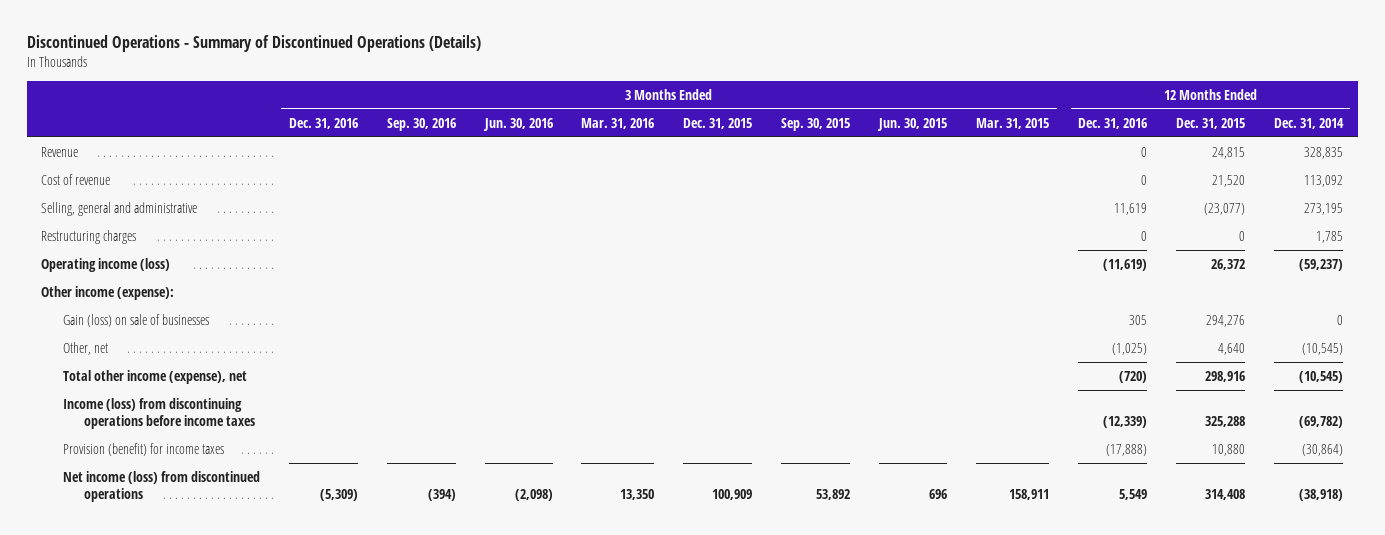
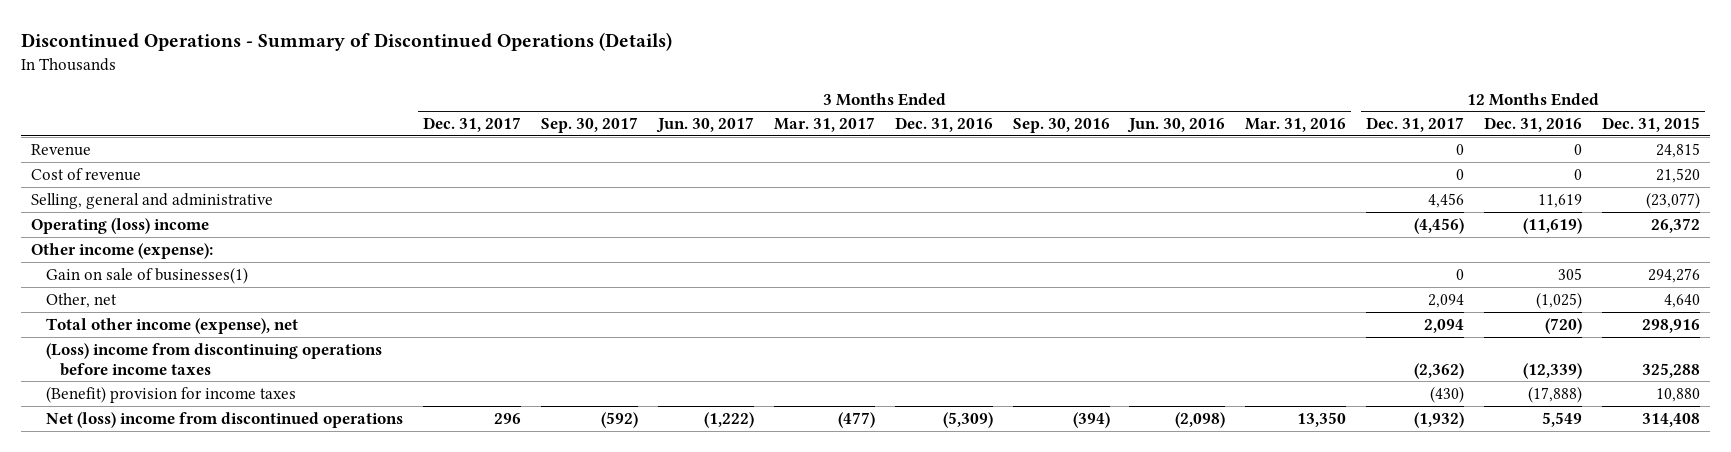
[683,117,753,129] Dec. 31, 2015 -> none
[781,117,851,131] Sep. 30, 2015 -> none
[877,117,948,131] Jun. 30, 2015 -> none
[976,117,1050,129] Mar. 31, 2015 -> none
[1274,117,1345,129] Dec. 31, 2014 -> none
none -> [422,117,521,133] Dec. 31, 2017
none -> [540,117,638,134] Sep. 30, 2017
none -> [655,117,754,134] Jun. 30, 2017
none -> [773,117,875,133] Mar. 31, 2017
none -> [1366,117,1465,133] Dec. 31, 2017
[41,229,137,244] Restructuring charges -> none
[41,257,171,272] Operating income (loss) -> [31,217,210,234] Operating (loss) income
[62,313,209,327] Gain (loss) on sale of businesses -> [45,266,248,284] Gain on sale of businesses(1)
[62,397,256,430] Income (loss) from discontinuing operations before income taxes -> [45,342,382,376] (Loss) income from discontinuing operations before income taxes
[62,442,224,456] Provision (benefit) for income taxes -> [45,385,296,403] (Benefit) provision for income taxes
[62,470,260,503] Net income (loss) from discontinued operations -> [45,411,403,428] Net (loss) income from discontinued operations

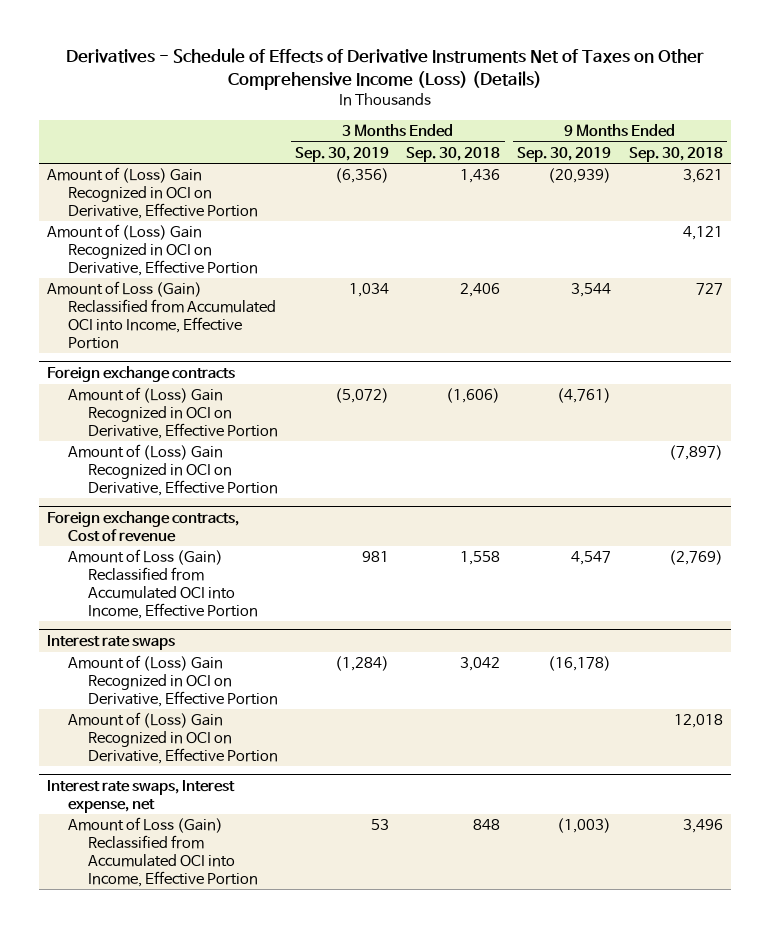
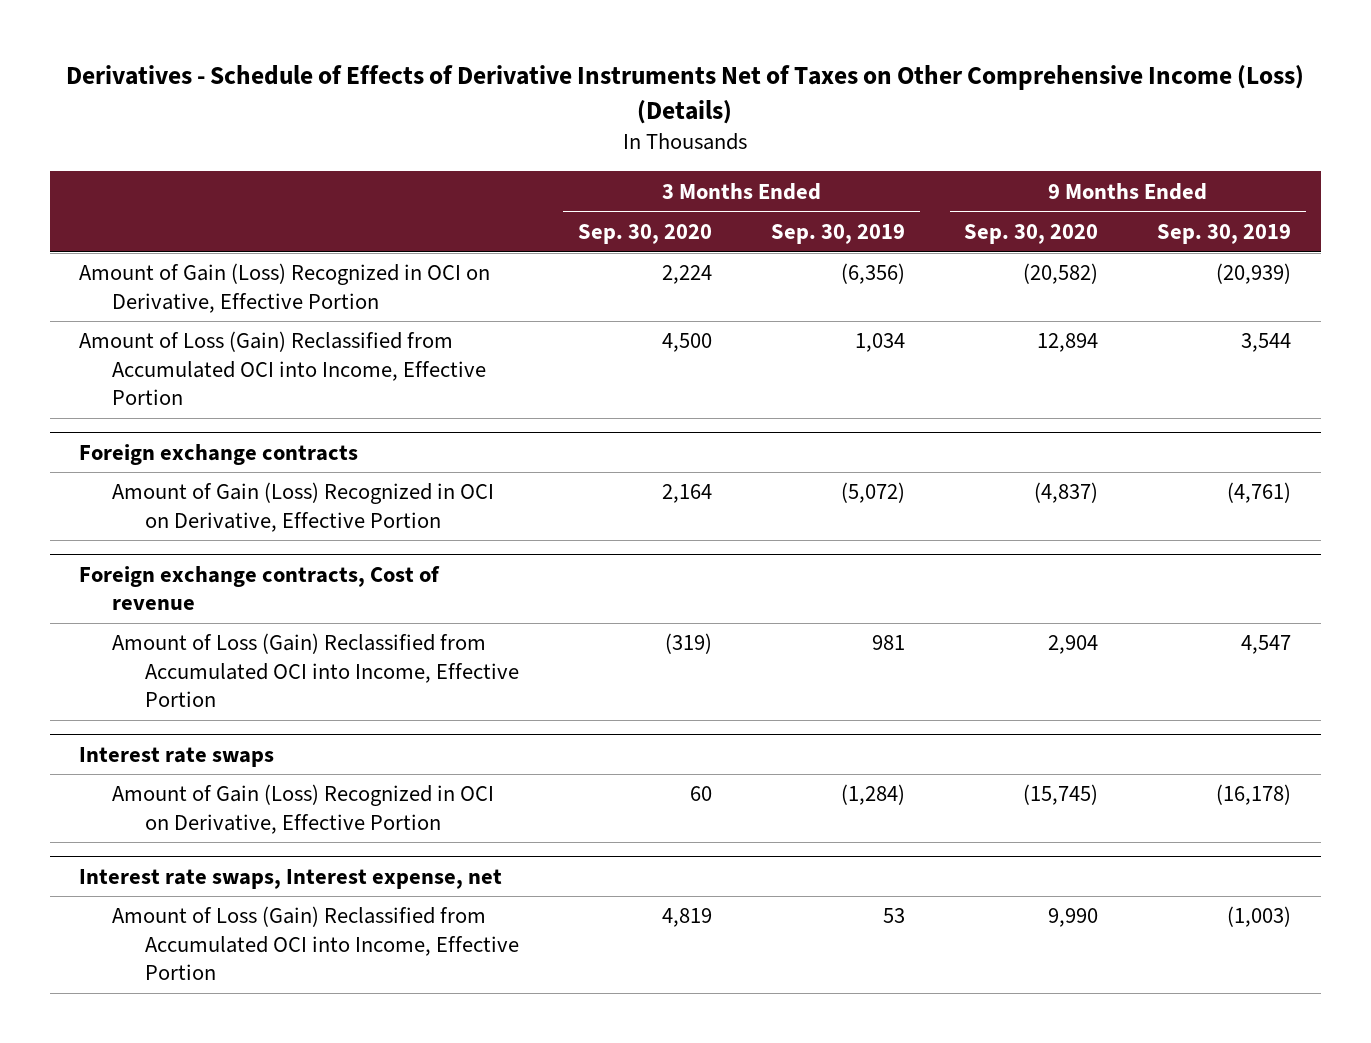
[406,146,501,162] Sep. 30, 2018 -> none
[628,146,723,162] Sep. 30, 2018 -> none
none -> [578,224,713,245] Sep. 30, 2020
none -> [964,224,1099,245] Sep. 30, 2020
[47,224,258,276] Amount of (Loss) Gain Recognized in OCI on Derivative, Effective Portion -> none
[47,167,258,219] Amount of (Loss) Gain Recognized in OCI on Derivative, Effective Portion -> [79,263,491,313] Amount of Gain (Loss) Recognized in OCI on Derivative, Effective Portion
[67,444,278,496] Amount of (Loss) Gain Recognized in OCI on Derivative, Effective Portion -> none
[67,387,278,439] Amount of (Loss) Gain Recognized in OCI on Derivative, Effective Portion -> [112,482,495,532] Amount of Gain (Loss) Recognized in OCI on Derivative, Effective Portion
[67,712,278,764] Amount of (Loss) Gain Recognized in OCI on Derivative, Effective Portion -> none
[67,655,278,707] Amount of (Loss) Gain Recognized in OCI on Derivative, Effective Portion -> [112,784,495,834] Amount of Gain (Loss) Recognized in OCI on Derivative, Effective Portion

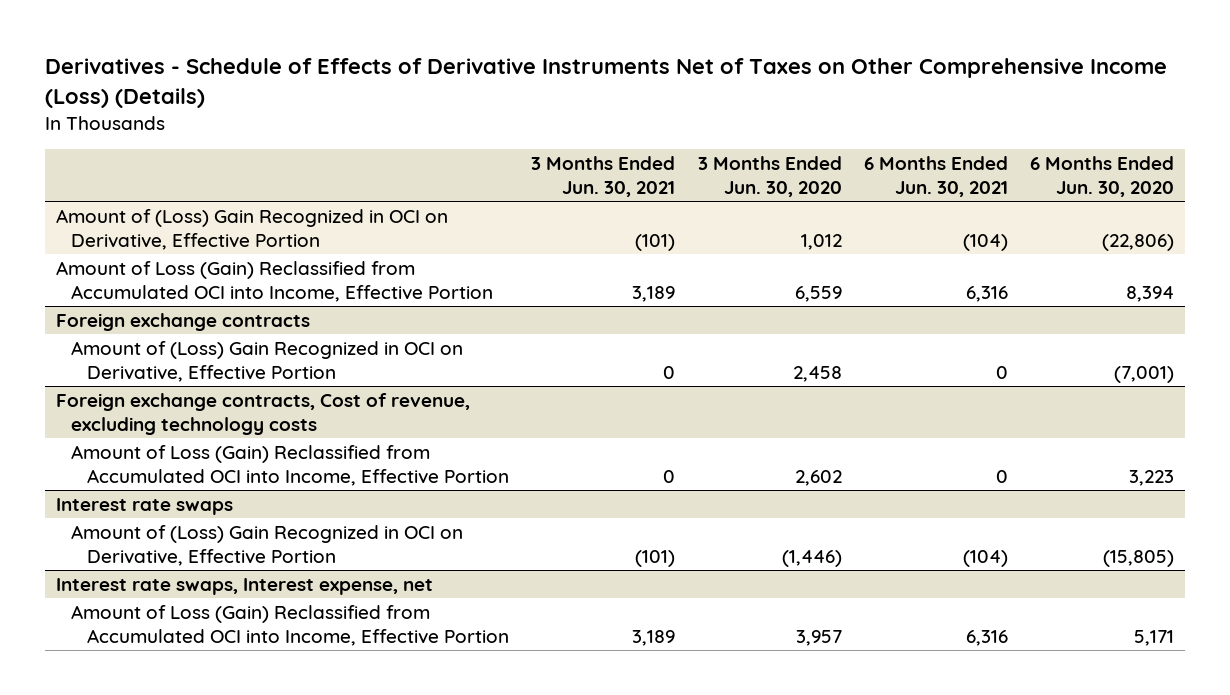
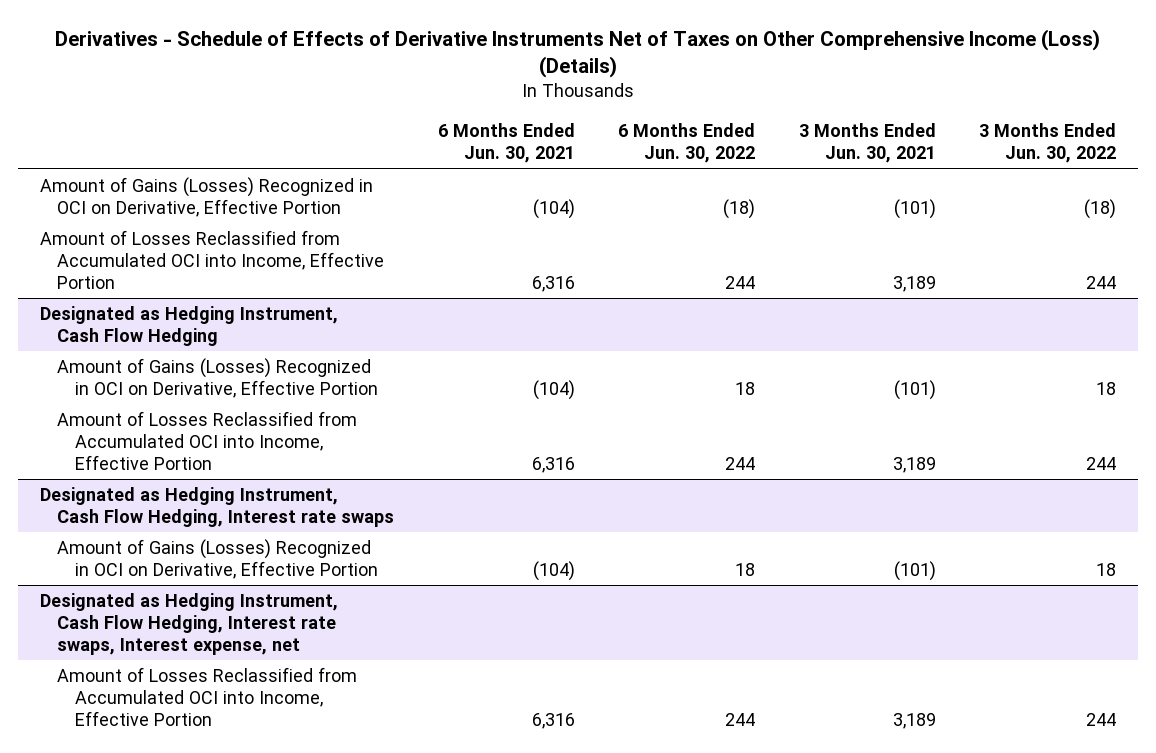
[697,156,842,197] 3 Months Ended Jun. 30, 2020 -> none
[1029,156,1174,197] 6 Months Ended Jun. 30, 2020 -> none
none -> [618,123,756,164] 6 Months Ended Jun. 30, 2022
none -> [979,123,1117,164] 3 Months Ended Jun. 30, 2022
[55,312,310,331] Foreign exchange contracts -> none
[55,392,470,435] Foreign exchange contracts, Cost of revenue, excluding technology costs -> none
[55,497,233,515] Interest rate swaps -> none
[55,577,433,595] Interest rate swaps, Interest expense, net -> none
[55,208,448,250] Amount of (Loss) Gain Recognized in OCI on Derivative, Effective Portion -> [39,177,373,217] Amount of Gains (Losses) Recognized in OCI on Derivative, Effective Portion
[55,260,494,302] Amount of Loss (Gain) Reclassified from Accumulated OCI into Income, Effective Portion -> [39,230,385,289] Amount of Losses Reclassified from Accumulated OCI into Income, Effective Portion
none -> [39,306,338,346] Designated as Hedging Instrument, Cash Flow Hedging
[71,340,464,382] Amount of (Loss) Gain Recognized in OCI on Derivative, Effective Portion -> [57,358,379,398] Amount of Gains (Losses) Recognized in OCI on Derivative, Effective Portion
[663,365,676,379] 0 -> [893,379,936,400] (101)
[995,365,1008,379] 0 -> [532,379,575,400] (104)
[71,444,510,486] Amount of Loss (Gain) Reclassified from Accumulated OCI into Income, Effective Portion -> [57,411,358,470] Amount of Losses Reclassified from Accumulated OCI into Income, Effective Portion
[663,469,676,483] 0 -> [892,456,936,473] 3,189
[995,469,1008,483] 0 -> [531,456,575,473] 6,316
none -> [39,487,395,527] Designated as Hedging Instrument, Cash Flow Hedging, Interest rate swaps
[71,524,464,566] Amount of (Loss) Gain Recognized in OCI on Derivative, Effective Portion -> [57,539,379,579] Amount of Gains (Losses) Recognized in OCI on Derivative, Effective Portion
none -> [39,593,338,655] Designated as Hedging Instrument, Cash Flow Hedging, Interest rate swaps, Interest expense, net
[71,604,510,646] Amount of Loss (Gain) Reclassified from Accumulated OCI into Income, Effective Portion -> [57,667,358,726] Amount of Losses Reclassified from Accumulated OCI into Income, Effective Portion

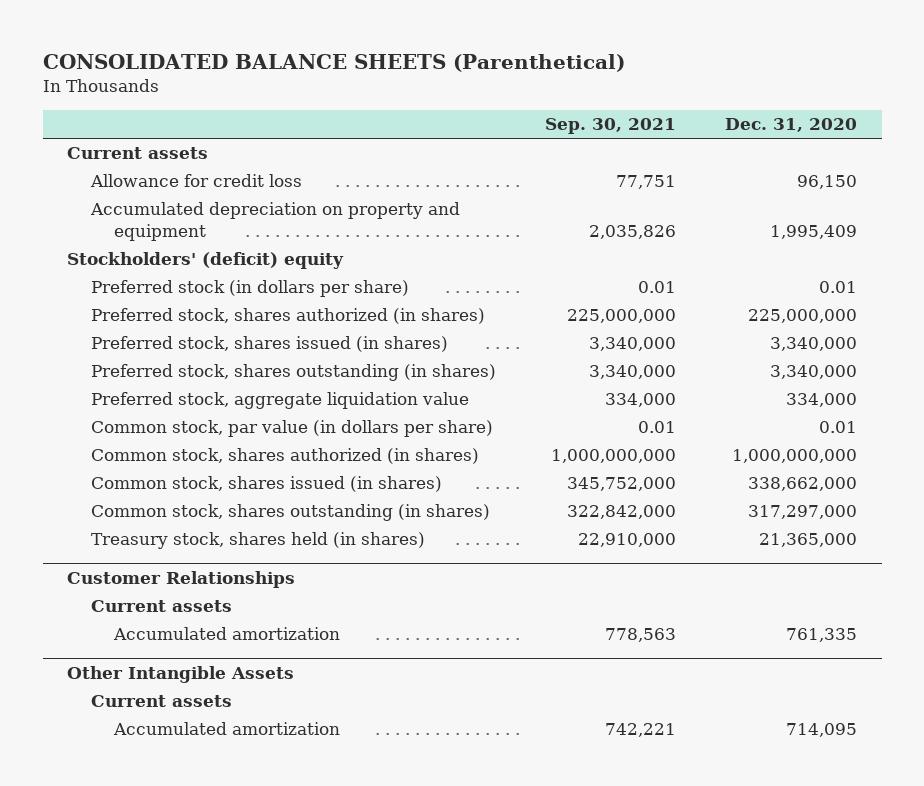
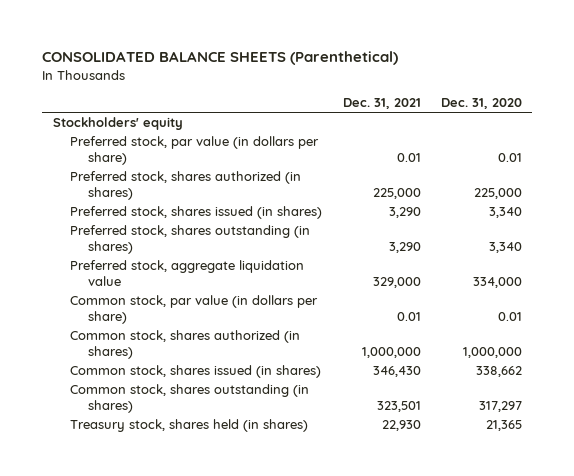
[544,118,676,135] Sep. 30, 2021 -> none
none -> [342,97,421,109] Dec. 31, 2021
[67,147,209,160] Current assets -> none
[89,174,302,188] Allowance for credit loss -> none
[89,202,460,241] Accumulated depreciation on property and equipment -> none
[67,252,345,270] Stockholders' (deficit) equity -> [52,117,183,131] Stockholders' equity
[90,280,409,298] Preferred stock (in dollars per share) -> [70,136,320,165] Preferred stock, par value (in dollars per share)
[747,309,857,324] 225,000,000 -> [473,187,522,199] 225,000
[769,337,857,352] 3,340,000 -> [488,207,522,219] 3,340
[769,365,857,380] 3,340,000 -> [488,241,522,253] 3,340
[67,571,296,589] Customer Relationships -> none
[90,600,232,613] Current assets -> none
[112,627,340,641] Accumulated amortization -> none
[67,666,295,684] Other Intangible Assets -> none
[90,695,232,708] Current assets -> none
[112,722,340,736] Accumulated amortization -> none
[731,449,857,464] 1,000,000,000 -> [462,346,522,358] 1,000,000
[747,477,857,492] 338,662,000 -> [475,366,522,378] 338,662
[747,505,857,520] 317,297,000 -> [478,400,522,412] 317,297
[758,533,857,548] 21,365,000 -> [485,420,522,432] 21,365

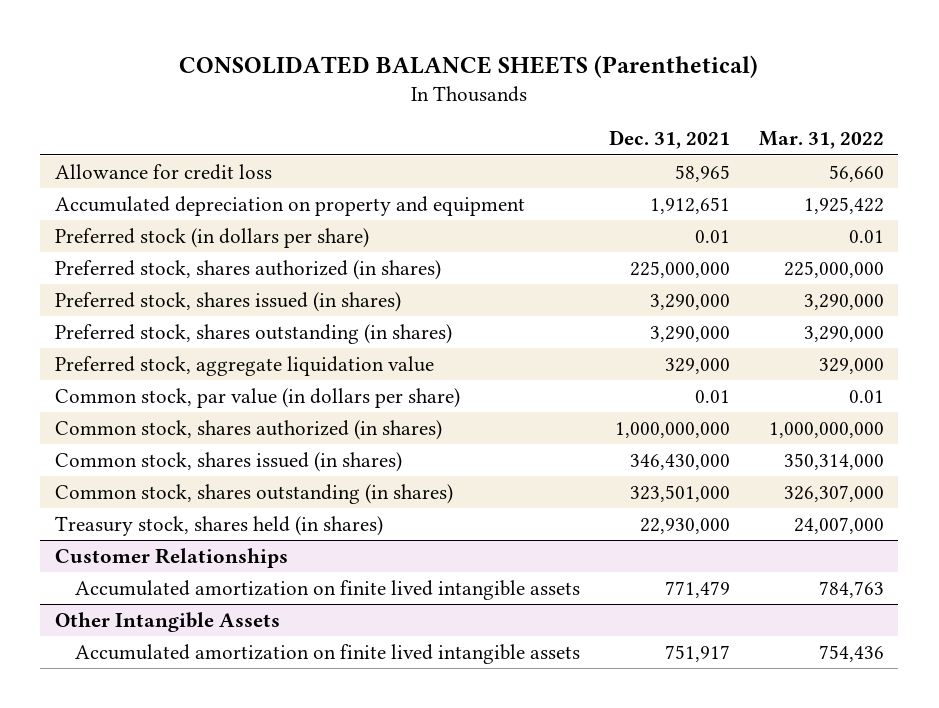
[440,97,522,109] Dec. 31, 2020 -> none
none -> [758,131,884,150] Mar. 31, 2022
[52,117,183,131] Stockholders' equity -> none
none -> [54,163,272,180] Allowance for credit loss
none -> [54,195,525,216] Accumulated depreciation on property and equipment
[70,136,320,165] Preferred stock, par value (in dollars per share) -> [54,227,369,248] Preferred stock (in dollars per share)
[372,187,421,199] 225,000 -> [629,260,730,278] 225,000,000
[388,207,421,219] 3,290 -> [649,293,730,310] 3,290,000
[388,241,421,253] 3,290 -> [649,325,730,342] 3,290,000
[361,346,421,358] 1,000,000 -> [614,421,730,438] 1,000,000,000
[372,366,421,378] 346,430 -> [629,453,730,470] 346,430,000
[376,400,421,412] 323,501 -> [629,484,730,502] 323,501,000
[381,420,421,432] 22,930 -> [639,517,730,534] 22,930,000
none -> [54,547,288,568] Customer Relationships
none -> [74,579,580,600] Accumulated amortization on finite lived intangible assets
none -> [54,611,280,632] Other Intangible Assets
none -> [74,643,580,664] Accumulated amortization on finite lived intangible assets

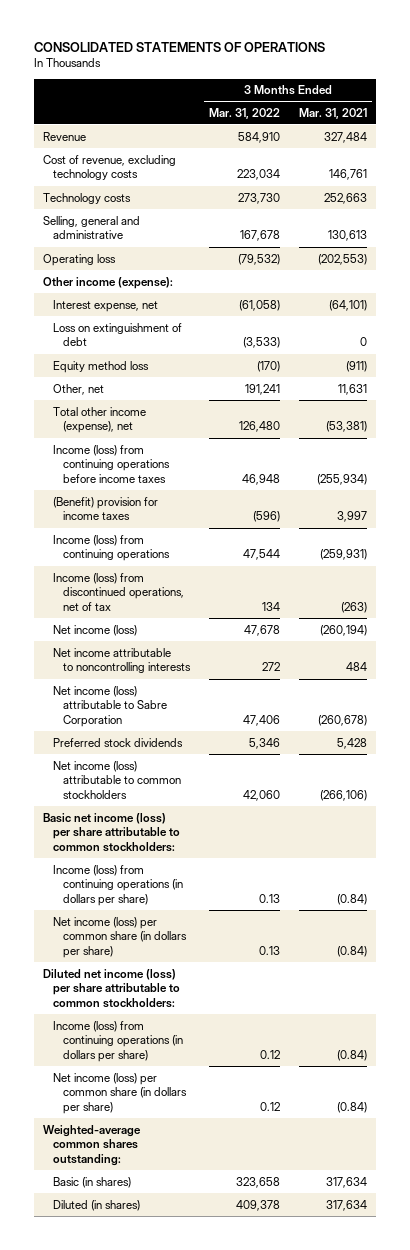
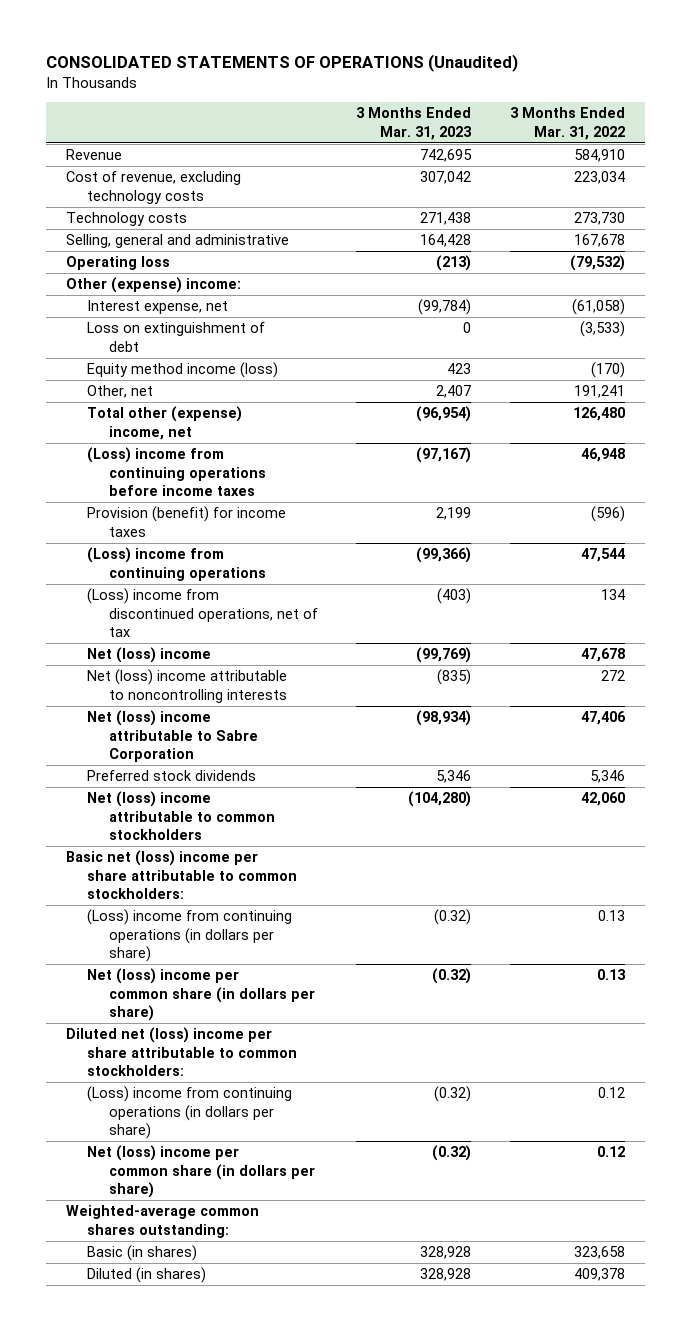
[33,41,325,52] CONSOLIDATED STATEMENTS OF OPERATIONS -> [46,54,519,73] CONSOLIDATED STATEMENTS OF OPERATIONS (Unaudited)
[298,107,367,119] Mar. 31, 2021 -> none
none -> [356,107,473,140] 3 Months Ended Mar. 31, 2023
[43,276,174,289] Other income (expense): -> [65,277,241,294] Other (expense) income:
[52,360,149,373] Equity method loss -> [87,362,279,379] Equity method income (loss)
[52,406,146,434] Total other income (expense), net -> [87,406,243,440] Total other (expense) income, net
[52,444,170,484] Income (loss) from continuing operations before income taxes -> [87,447,266,497] (Loss) income from continuing operations before income taxes
[52,496,158,521] (Benefit) provision for income taxes -> [87,506,287,537] Provision (benefit) for income taxes
[52,534,170,562] Income (loss) from continuing operations -> [87,547,266,581] (Loss) income from continuing operations
[52,572,184,612] Income (loss) from discontinued operations, net of tax -> [87,588,318,638] (Loss) income from discontinued operations, net of tax
[52,624,137,636] Net income (loss) -> [87,647,212,664] Net (loss) income
[52,647,191,674] Net income attributable to noncontrolling interests -> [87,669,288,703] Net (loss) income attributable to noncontrolling interests
[52,685,167,728] Net income (loss) attributable to Sabre Corporation -> [87,710,258,763] Net (loss) income attributable to Sabre Corporation
[52,760,181,800] Net income (loss) attributable to common stockholders -> [87,791,275,841] Net (loss) income attributable to common stockholders
[43,812,180,853] Basic net income (loss) per share attributable to common stockholders: -> [65,850,298,900] Basic net (loss) income per share attributable to common stockholders:
[52,864,183,907] Income (loss) from continuing operations (in dollars per share) -> [87,909,293,963] (Loss) income from continuing operations (in dollars per share)
[52,916,187,959] Net income (loss) per common share (in dollars per share) -> [87,968,315,1022] Net (loss) income per common share (in dollars per share)
[43,968,180,1009] Diluted net income (loss) per share attributable to common stockholders: -> [65,1027,298,1077] Diluted net (loss) income per share attributable to common stockholders:
[52,1020,183,1063] Income (loss) from continuing operations (in dollars per share) -> [87,1086,293,1140] (Loss) income from continuing operations (in dollars per share)
[52,1072,187,1115] Net income (loss) per common share (in dollars per share) -> [87,1145,315,1199] Net (loss) income per common share (in dollars per share)

